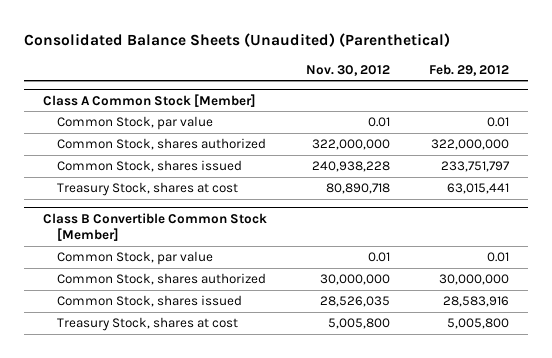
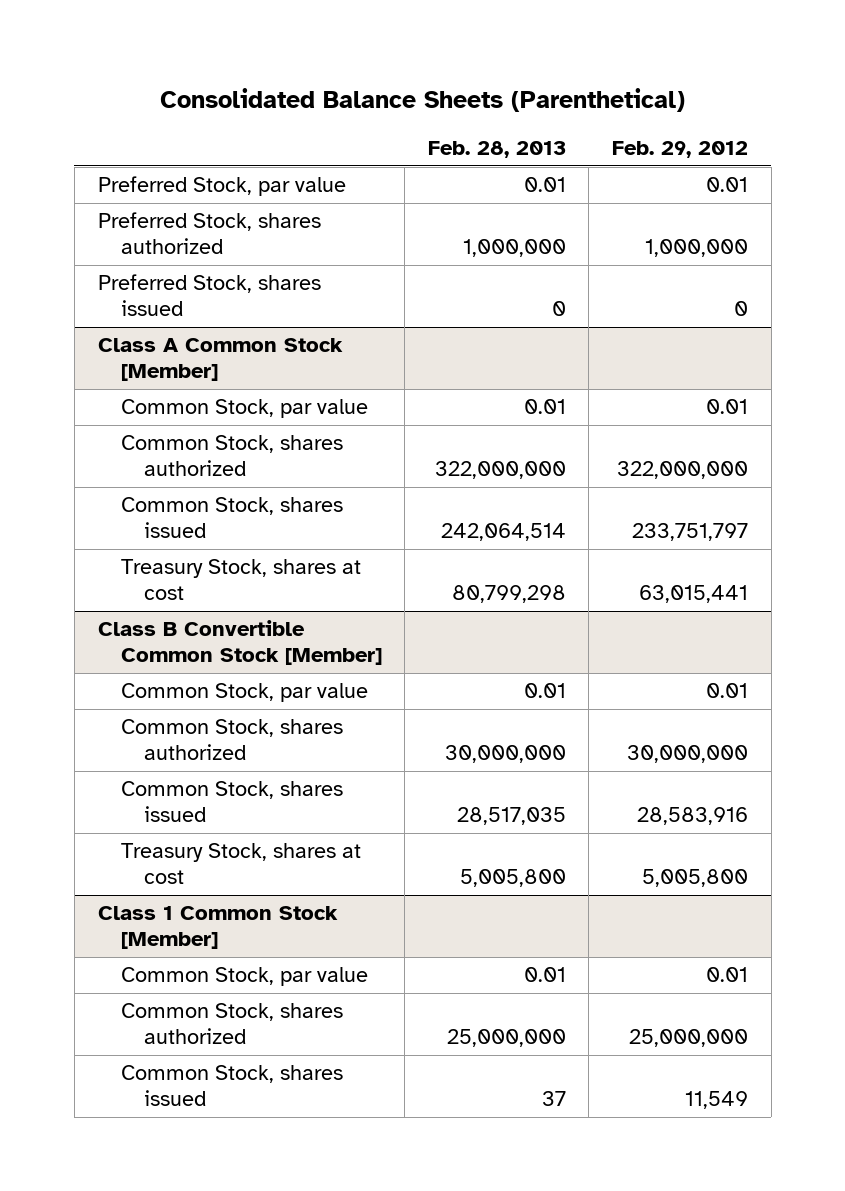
[23,32,450,47] Consolidated Balance Sheets (Unaudited) (Parenthetical) -> [159,88,685,113] Consolidated Balance Sheets (Parenthetical)
[305,64,390,76] Nov. 30, 2012 -> none
none -> [427,141,566,159] Feb. 28, 2013
none -> [97,176,346,197] Preferred Stock, par value
none -> [97,212,321,255] Preferred Stock, shares authorized
none -> [97,274,321,317] Preferred Stock, shares issued
none -> [97,906,338,950] Class 1 Common Stock [Member]
none -> [120,967,368,987] Common Stock, par value
none -> [120,1003,343,1045] Common Stock, shares authorized
none -> [120,1065,343,1107] Common Stock, shares issued

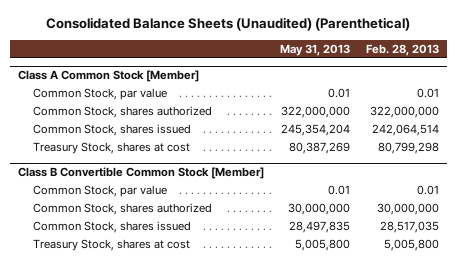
[159,88,685,113] Consolidated Balance Sheets (Parenthetical) -> [46,16,411,31] Consolidated Balance Sheets (Unaudited) (Parenthetical)
[611,141,748,159] Feb. 29, 2012 -> none
none -> [279,43,350,56] May 31, 2013
[97,176,346,197] Preferred Stock, par value -> none
[97,212,321,255] Preferred Stock, shares authorized -> none
[97,274,321,317] Preferred Stock, shares issued -> none
[97,906,338,950] Class 1 Common Stock [Member] -> none
[120,967,368,987] Common Stock, par value -> none
[120,1003,343,1045] Common Stock, shares authorized -> none
[120,1065,343,1107] Common Stock, shares issued -> none

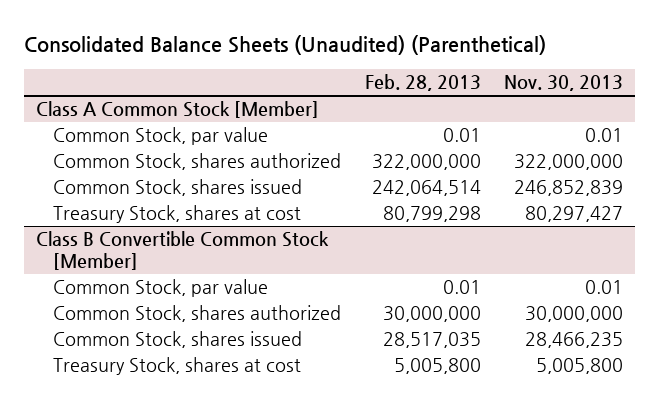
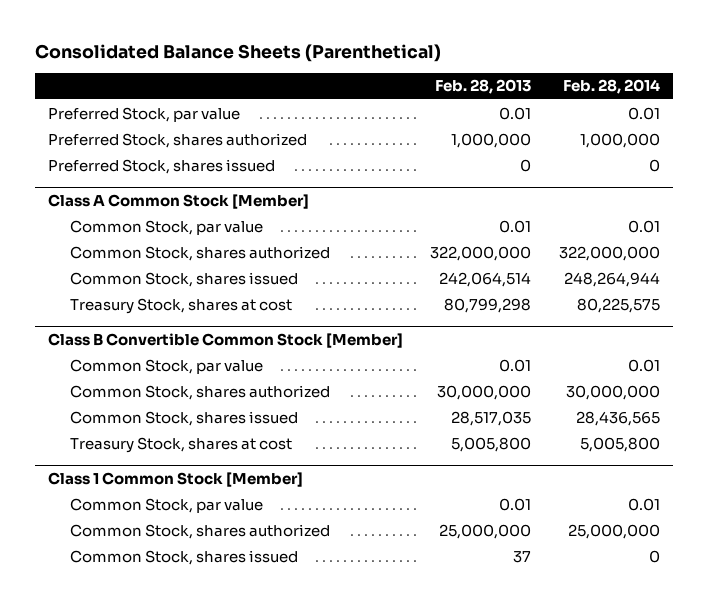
[23,35,546,56] Consolidated Balance Sheets (Unaudited) (Parenthetical) -> [34,43,441,62] Consolidated Balance Sheets (Parenthetical)
[504,75,624,92] Nov. 30, 2013 -> none
none -> [562,79,660,95] Feb. 28, 2014
none -> [48,106,241,122] Preferred Stock, par value
none -> [48,132,308,148] Preferred Stock, shares authorized
none -> [48,158,276,174] Preferred Stock, shares issued
none -> [48,471,304,487] Class 1 Common Stock [Member]
none -> [70,497,264,513] Common Stock, par value
none -> [70,523,331,539] Common Stock, shares authorized
none -> [70,549,299,565] Common Stock, shares issued

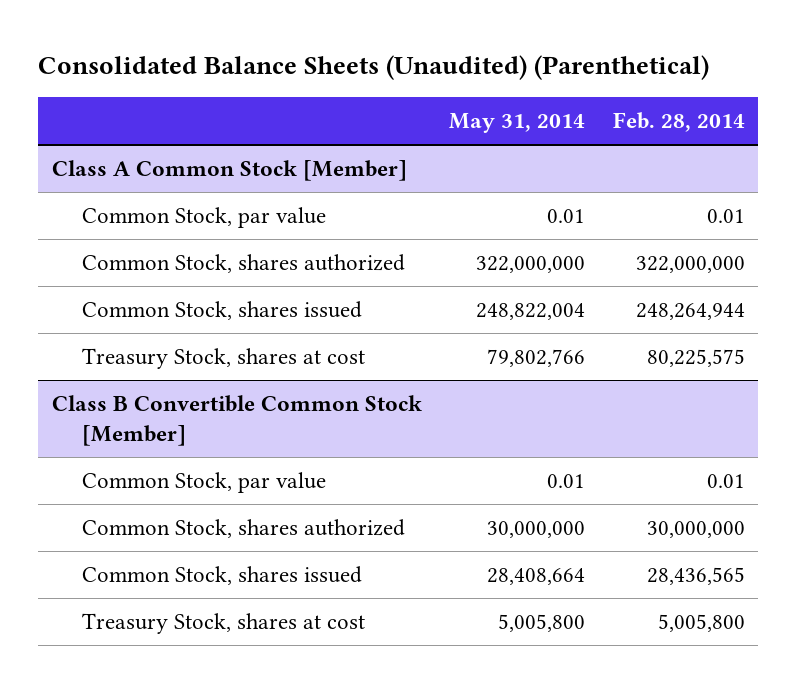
[34,43,441,62] Consolidated Balance Sheets (Parenthetical) -> [38,55,710,81] Consolidated Balance Sheets (Unaudited) (Parenthetical)
[435,79,532,95] Feb. 28, 2013 -> none
none -> [449,113,586,134] May 31, 2014
[48,106,241,122] Preferred Stock, par value -> none
[48,132,308,148] Preferred Stock, shares authorized -> none
[48,158,276,174] Preferred Stock, shares issued -> none
[48,471,304,487] Class 1 Common Stock [Member] -> none
[70,497,264,513] Common Stock, par value -> none
[70,523,331,539] Common Stock, shares authorized -> none
[70,549,299,565] Common Stock, shares issued -> none

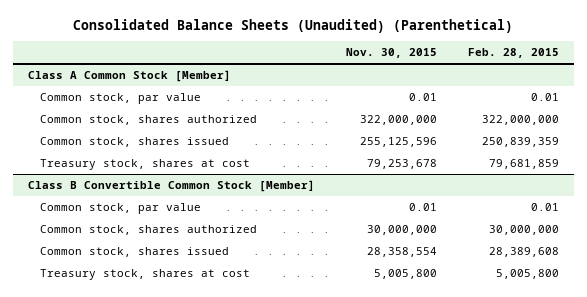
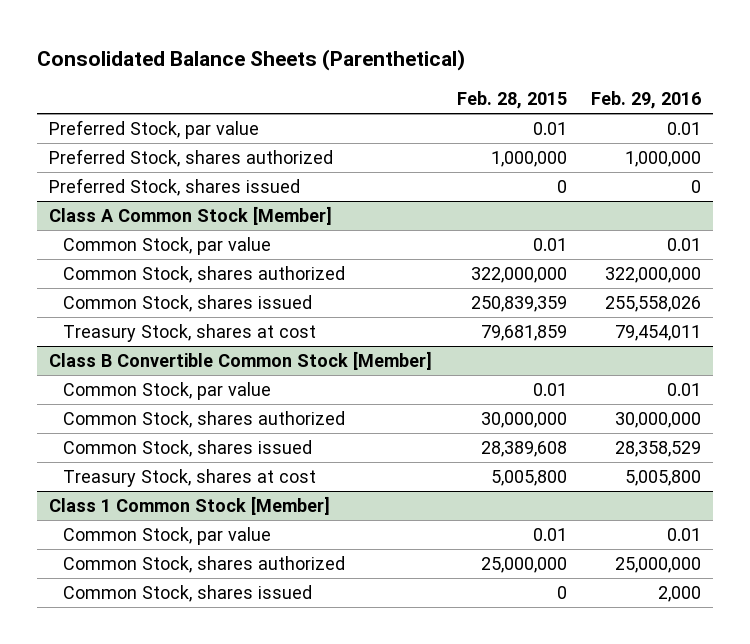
[73,18,514,33] Consolidated Balance Sheets (Unaudited) (Parenthetical) -> [37,48,466,71] Consolidated Balance Sheets (Parenthetical)
[345,48,437,59] Nov. 30, 2015 -> none
none -> [590,90,701,109] Feb. 29, 2016
none -> [49,120,260,140] Preferred Stock, par value
none -> [49,149,334,168] Preferred Stock, shares authorized
none -> [49,178,301,197] Preferred Stock, shares issued
[39,93,201,105] Common stock, par value -> [63,237,272,256] Common Stock, par value
[39,115,257,126] Common stock, shares authorized -> [63,266,346,284] Common Stock, shares authorized
[39,137,229,148] Common stock, shares issued -> [63,295,313,313] Common Stock, shares issued
[39,159,250,171] Treasury stock, shares at cost -> [63,324,317,343] Treasury Stock, shares at cost
[39,203,201,215] Common stock, par value -> [63,382,272,401] Common Stock, par value
[39,225,257,236] Common stock, shares authorized -> [63,411,346,429] Common Stock, shares authorized
[39,247,229,258] Common stock, shares issued -> [63,440,313,458] Common Stock, shares issued
[39,269,250,281] Treasury stock, shares at cost -> [63,469,317,488] Treasury Stock, shares at cost
none -> [49,496,331,516] Class 1 Common Stock [Member]
none -> [63,527,272,546] Common Stock, par value
none -> [63,556,346,574] Common Stock, shares authorized
none -> [63,585,313,603] Common Stock, shares issued

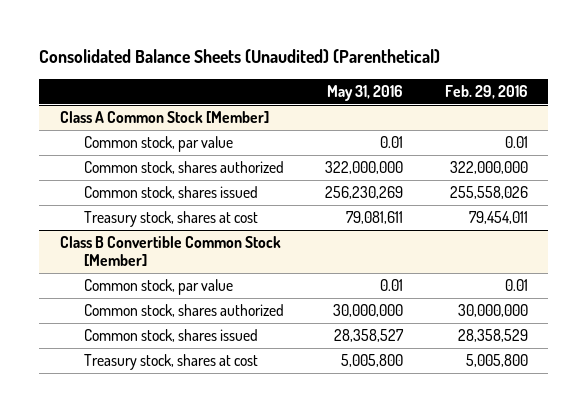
[37,48,466,71] Consolidated Balance Sheets (Parenthetical) -> [39,49,441,64] Consolidated Balance Sheets (Unaudited) (Parenthetical)
[456,90,567,109] Feb. 28, 2015 -> none
none -> [327,84,404,101] May 31, 2016
[49,120,260,140] Preferred Stock, par value -> none
[49,149,334,168] Preferred Stock, shares authorized -> none
[49,178,301,197] Preferred Stock, shares issued -> none
[63,237,272,256] Common Stock, par value -> [84,136,234,153] Common stock, par value
[63,266,346,284] Common Stock, shares authorized -> [84,161,285,175] Common stock, shares authorized
[63,295,313,313] Common Stock, shares issued -> [84,186,259,200] Common stock, shares issued
[63,324,317,343] Treasury Stock, shares at cost -> [84,211,259,228] Treasury stock, shares at cost
[49,496,331,516] Class 1 Common Stock [Member] -> none
[63,527,272,546] Common Stock, par value -> none
[63,556,346,574] Common Stock, shares authorized -> none
[63,585,313,603] Common Stock, shares issued -> none
[63,382,272,401] Common Stock, par value -> [84,279,234,296] Common stock, par value
[63,411,346,429] Common Stock, shares authorized -> [84,304,285,318] Common stock, shares authorized
[63,440,313,458] Common Stock, shares issued -> [84,329,259,343] Common stock, shares issued
[63,469,317,488] Treasury Stock, shares at cost -> [84,354,259,371] Treasury stock, shares at cost

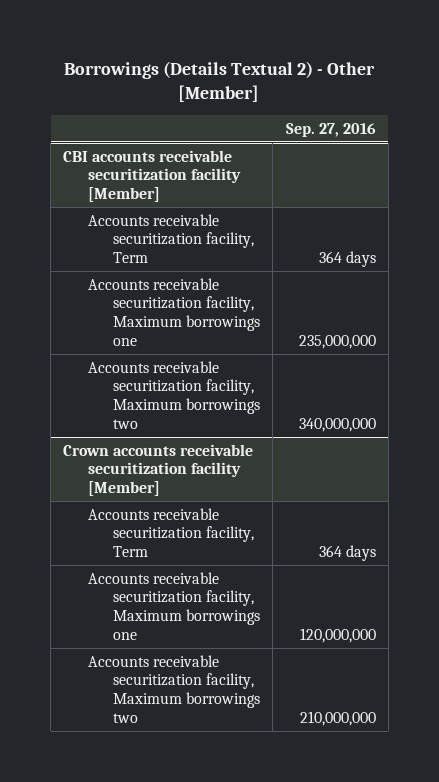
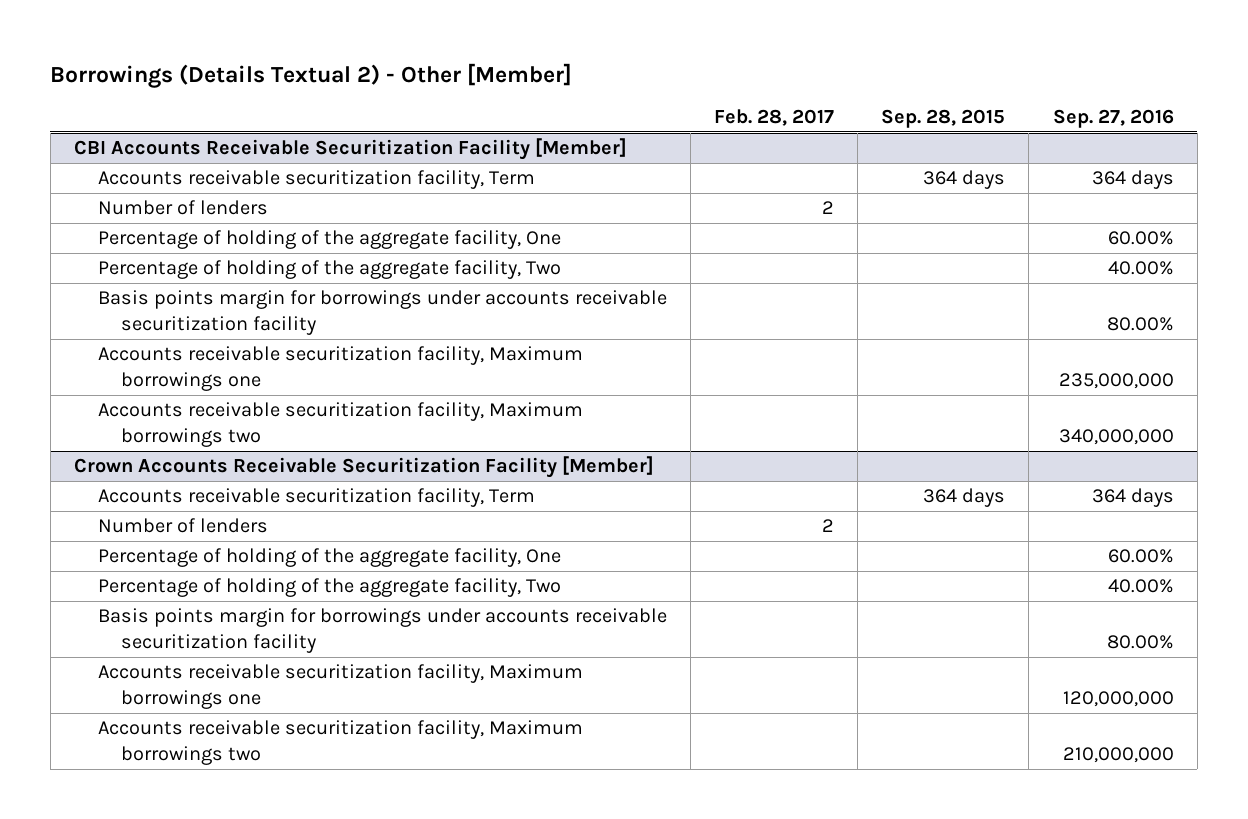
none -> [713,109,834,127] Feb. 28, 2017
none -> [881,109,1006,129] Sep. 28, 2015
[63,149,242,203] CBI accounts receivable securitization facility [Member] -> [74,138,628,161] CBI Accounts Receivable Securitization Facility [Member]
none -> [97,200,268,216] Number of lenders
none -> [97,230,561,250] Percentage of holding of the aggregate facility, One
none -> [97,260,561,280] Percentage of holding of the aggregate facility, Two
none -> [97,290,667,335] Basis points margin for borrowings under accounts receivable securitization facility
[63,443,254,497] Crown accounts receivable securitization facility [Member] -> [74,456,655,479] Crown Accounts Receivable Securitization Facility [Member]
none -> [97,518,268,534] Number of lenders
none -> [97,548,561,568] Percentage of holding of the aggregate facility, One
none -> [97,578,561,598] Percentage of holding of the aggregate facility, Two
none -> [97,608,667,653] Basis points margin for borrowings under accounts receivable securitization facility

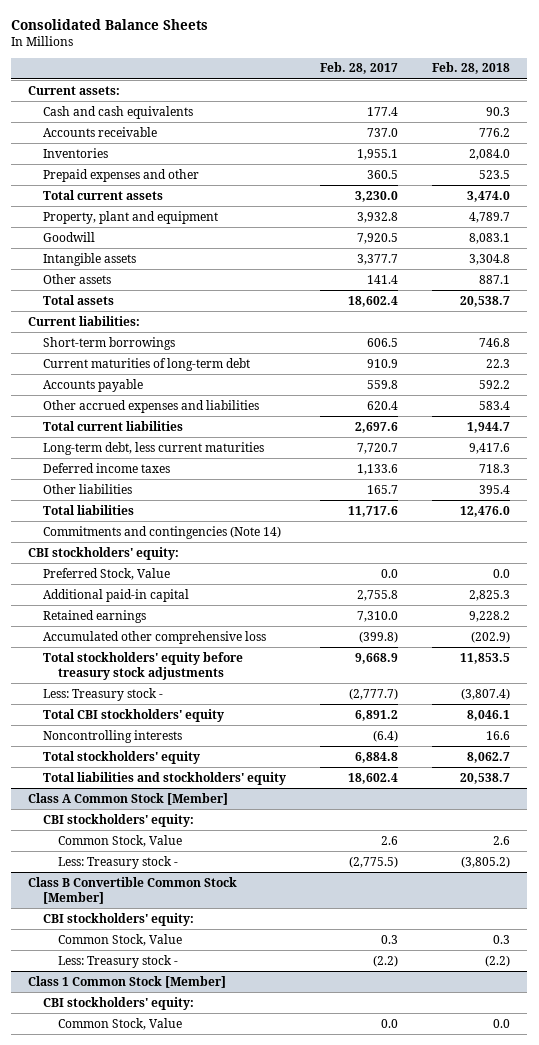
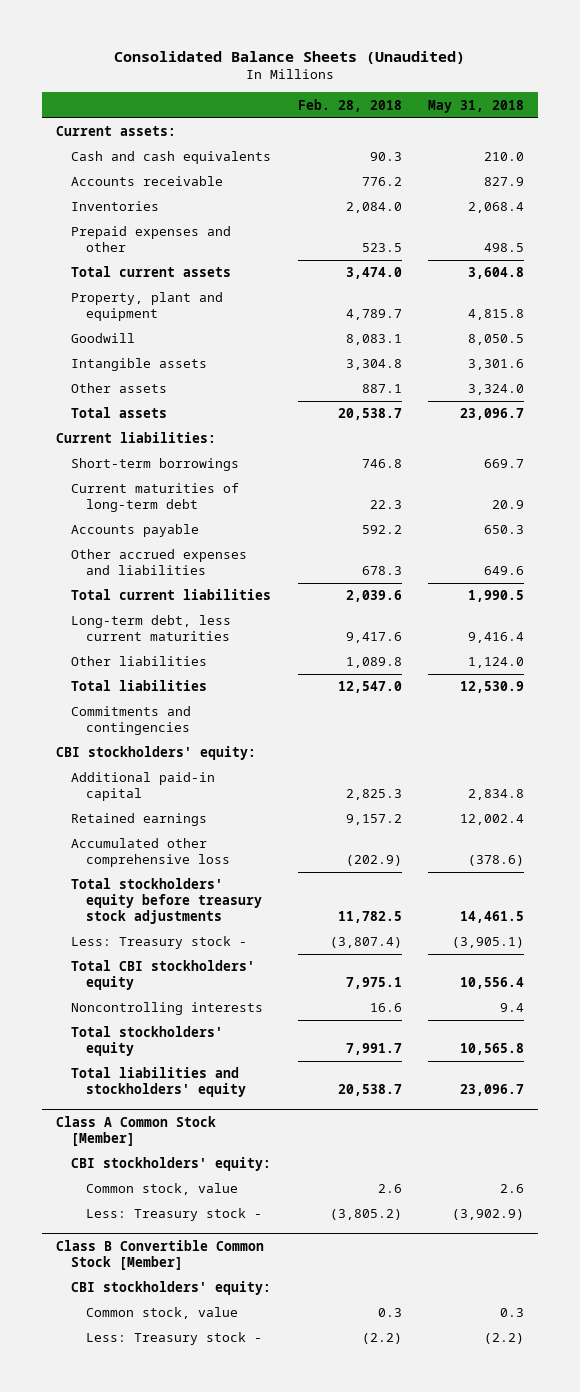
[11,18,209,30] Consolidated Balance Sheets -> [113,51,465,65] Consolidated Balance Sheets (Unaudited)
[320,62,399,75] Feb. 28, 2017 -> none
none -> [428,99,525,113] May 31, 2018
[479,400,511,410] 583.4 -> [361,566,402,576] 678.3
[467,421,511,433] 1,944.7 -> [345,590,402,603] 2,039.6
[43,462,171,473] Deferred income taxes -> none
[479,484,511,494] 395.4 -> [345,657,402,669] 1,089.8
[460,505,511,517] 12,476.0 -> [337,681,402,694] 12,547.0
[43,525,282,539] Commitments and contingencies (Note 14) -> [70,706,191,736] Commitments and contingencies
[43,567,171,580] Preferred Stock, Value -> none
[469,610,511,622] 9,228.2 -> [345,814,402,826] 9,157.2
[460,652,511,664] 11,853.5 -> [337,911,402,924] 11,782.5
[467,709,511,721] 8,046.1 -> [345,977,402,990] 7,975.1
[467,751,511,763] 8,062.7 -> [345,1043,402,1056] 7,991.7
[57,834,182,847] Common Stock, Value -> [86,1183,239,1196] Common stock, value
[57,933,182,946] Common Stock, Value -> [86,1307,239,1320] Common stock, value
[28,975,227,988] Class 1 Common Stock [Member] -> none
[43,996,195,1010] CBI stockholders' equity: -> none
[57,1017,182,1030] Common Stock, Value -> none

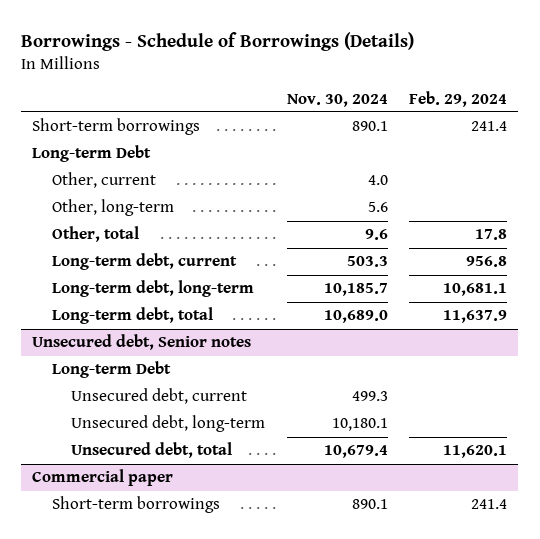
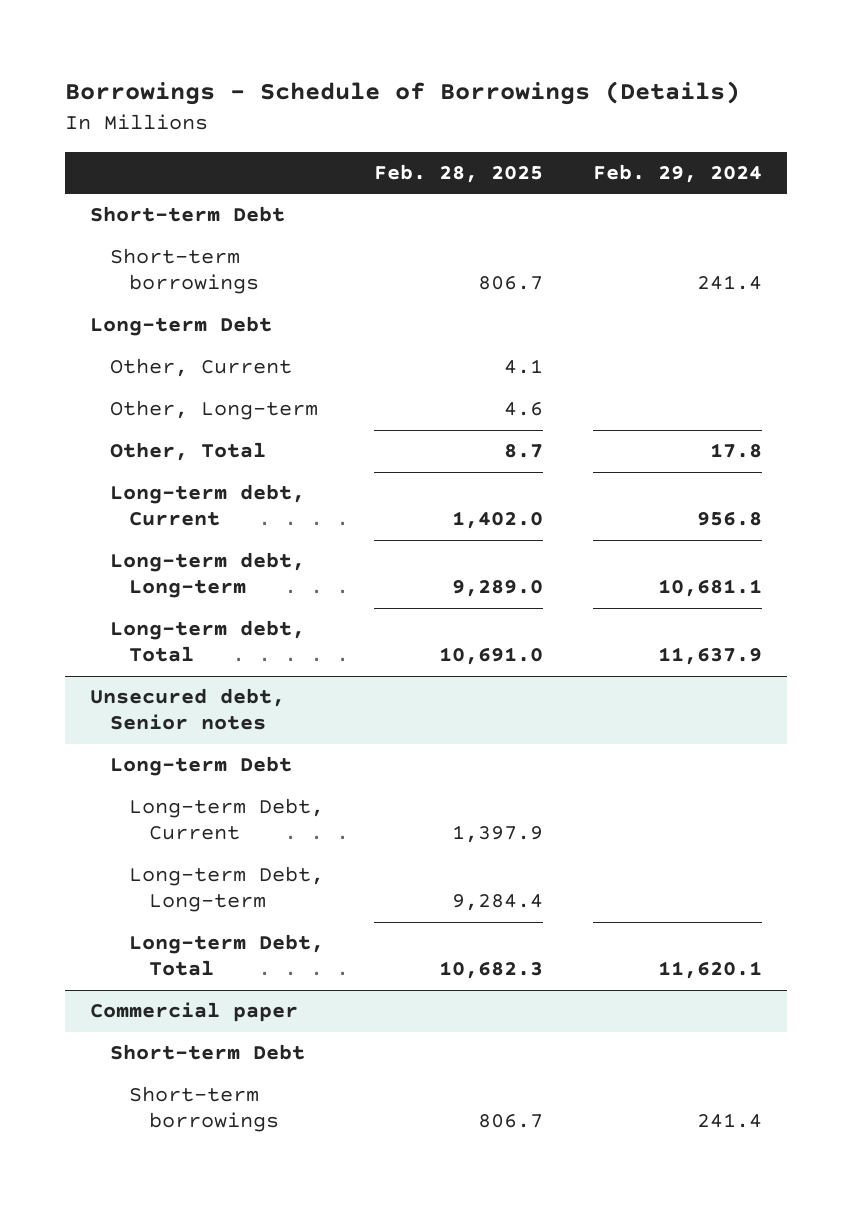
[286,93,388,107] Nov. 30, 2024 -> none
none -> [374,163,544,183] Feb. 28, 2025
none -> [89,206,285,223] Short-term Debt
[51,172,156,189] Other, current -> [109,358,292,378] Other, Current
[51,199,174,217] Other, long-term -> [109,400,318,421] Other, Long-term
[51,226,139,243] Other, total -> [109,442,266,462] Other, Total
[51,253,237,271] Long-term debt, current -> [109,484,305,527] Long-term debt, Current
[51,280,254,298] Long-term debt, long-term -> [109,552,305,599] Long-term debt, Long-term
[51,307,213,325] Long-term debt, total -> [109,620,305,663] Long-term debt, Total
[71,388,248,405] Unsecured debt, current -> [129,798,325,841] Long-term Debt, Current
[71,415,266,433] Unsecured debt, long-term -> [129,866,325,913] Long-term Debt, Long-term
[71,442,233,459] Unsecured debt, total -> [129,934,325,977] Long-term Debt, Total
none -> [109,1044,305,1061] Short-term Debt

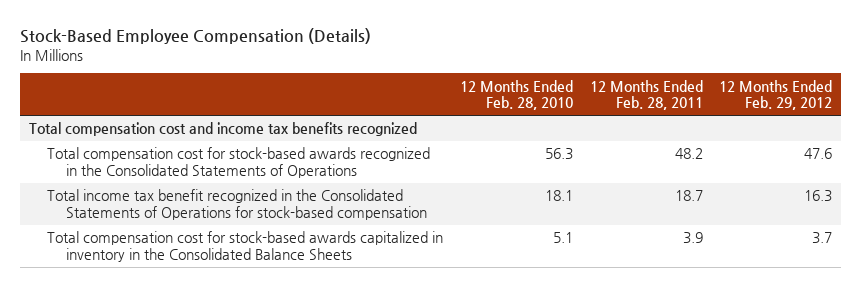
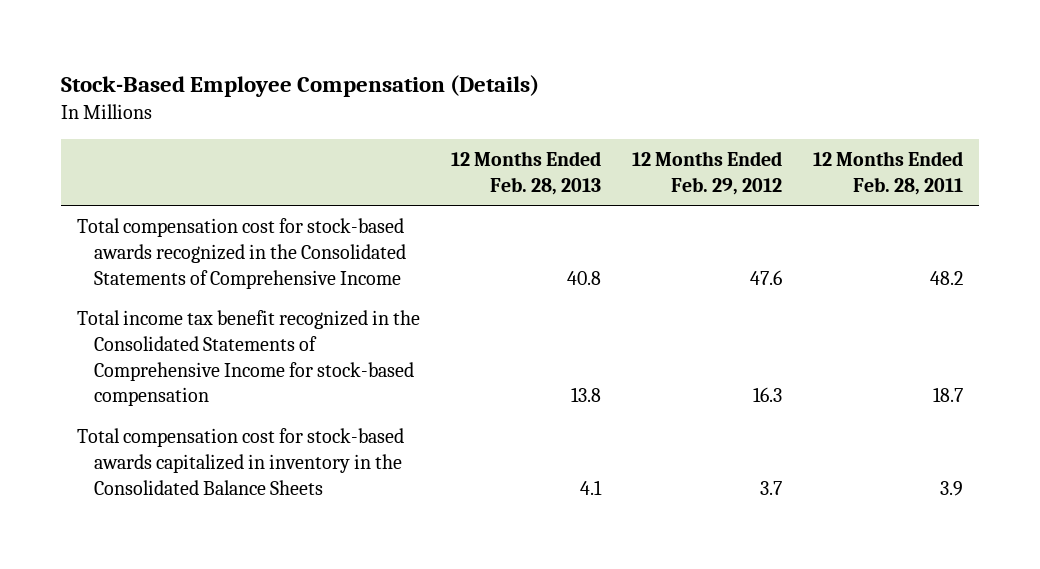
[460,79,574,111] 12 Months Ended Feb. 28, 2010 -> none
none -> [450,150,601,195] 12 Months Ended Feb. 28, 2013
[28,122,417,137] Total compensation cost and income tax benefits recognized -> none
[47,147,431,179] Total compensation cost for stock-based awards recognized in the Consolidated Statements of Operations -> [76,217,407,289] Total compensation cost for stock-based awards recognized in the Consolidated Statements of Comprehensive Income
[47,189,428,221] Total income tax benefit recognized in the Consolidated Statements of Operations for stock-based compensation -> [76,309,420,407] Total income tax benefit recognized in the Consolidated Statements of Comprehensive Income for stock-based compensation

